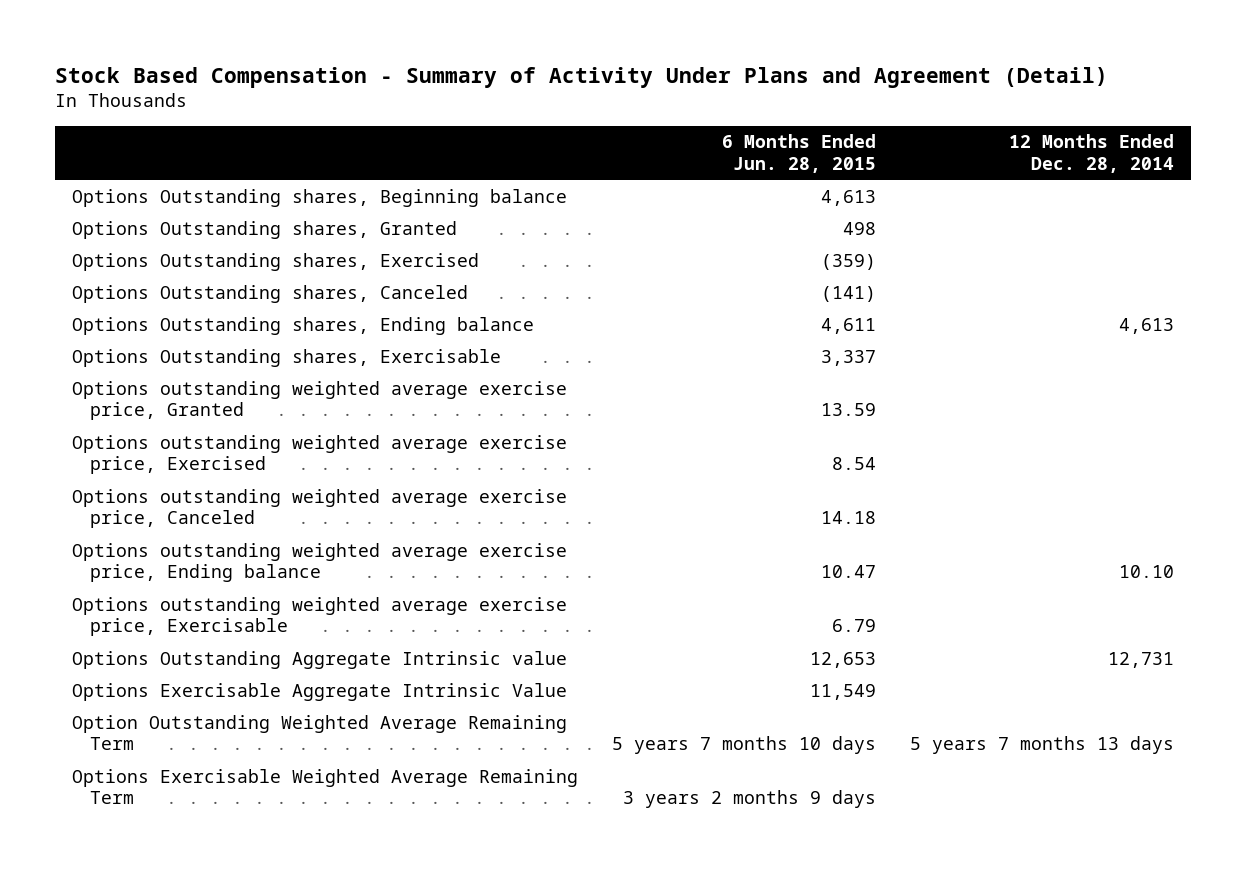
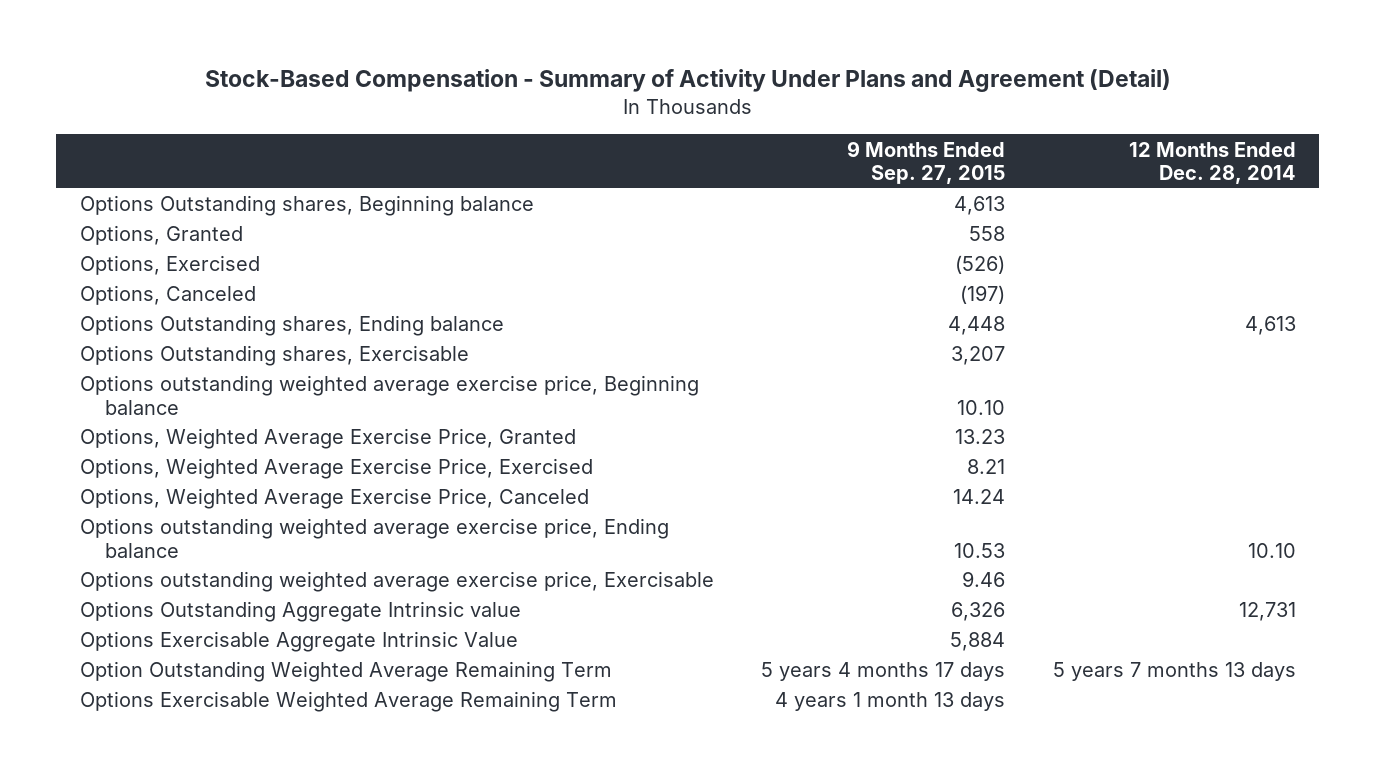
[54,66,1108,88] Stock Based Compensation - Summary of Activity Under Plans and Agreement (Detail) -> [204,69,1171,93] Stock-Based Compensation - Summary of Activity Under Plans and Agreement (Detail)
[722,134,877,173] 6 Months Ended Jun. 28, 2015 -> none
none -> [847,140,1006,184] 9 Months Ended Sep. 27, 2015
[71,220,457,239] Options Outstanding shares, Granted -> [79,225,243,246] Options, Granted
[71,252,479,271] Options Outstanding shares, Exercised -> [79,255,260,276] Options, Exercised
[71,284,468,303] Options Outstanding shares, Canceled -> [79,285,256,306] Options, Canceled
none -> [79,375,699,415] Options outstanding weighted average exercise price, Beginning balance
[71,380,567,421] Options outstanding weighted average exercise price, Granted -> [79,428,576,450] Options, Weighted Average Exercise Price, Granted
[71,434,567,475] Options outstanding weighted average exercise price, Exercised -> [79,458,593,480] Options, Weighted Average Exercise Price, Exercised
[71,488,567,529] Options outstanding weighted average exercise price, Canceled -> [79,488,589,510] Options, Weighted Average Exercise Price, Canceled

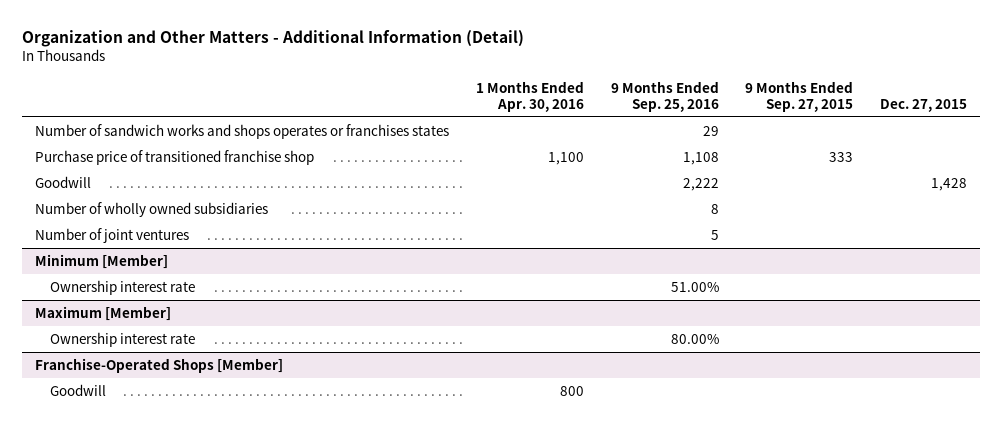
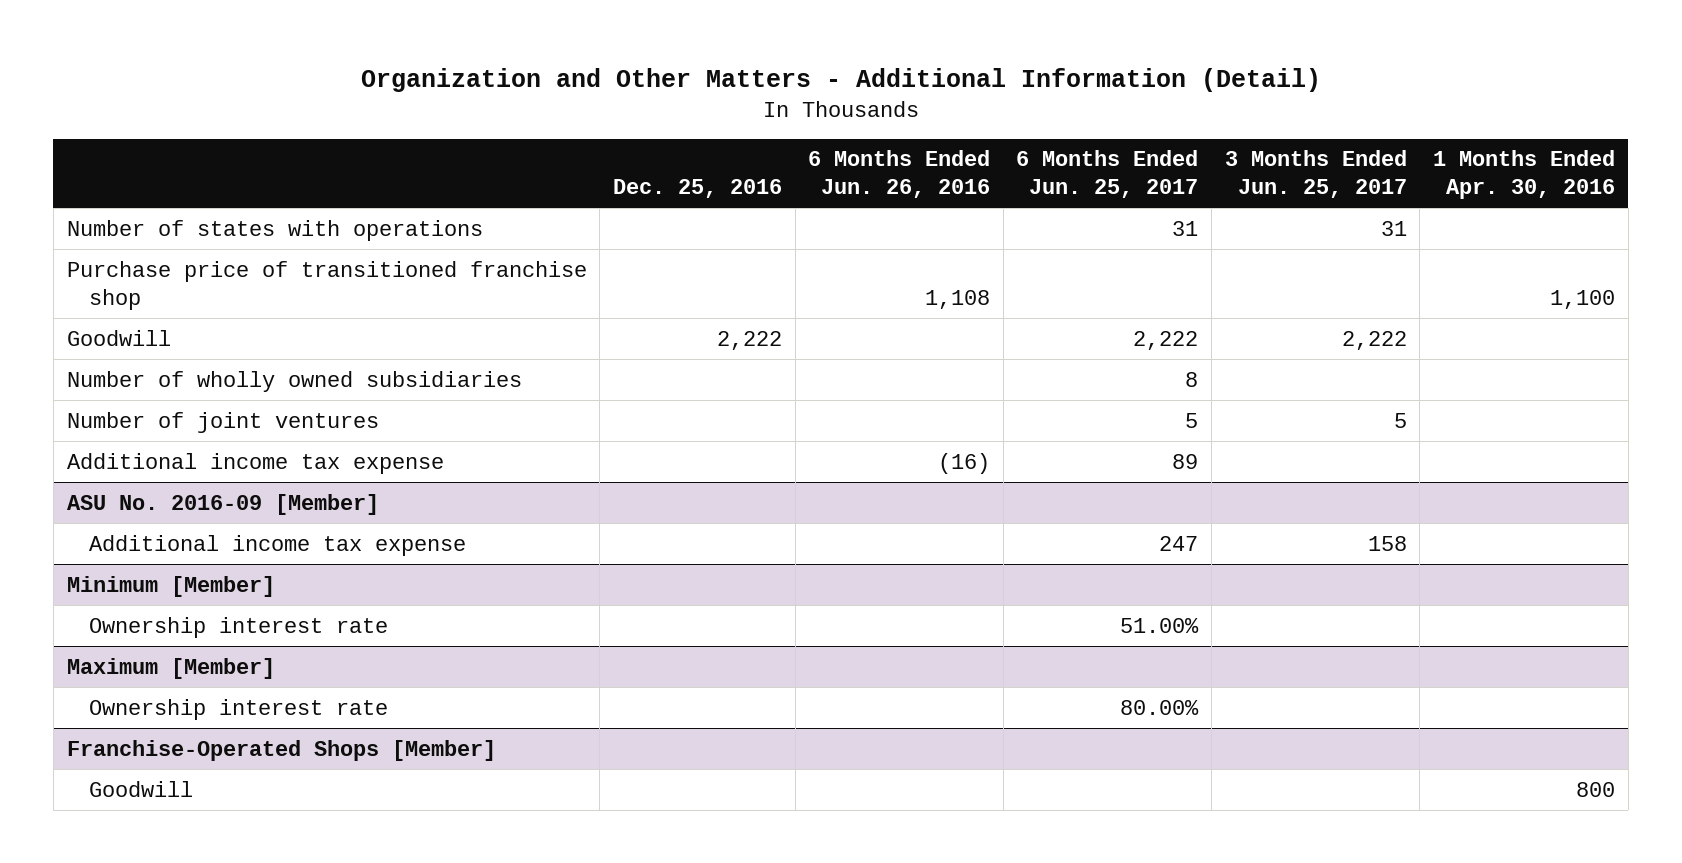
[610,80,719,113] 9 Months Ended Sep. 25, 2016 -> none
[745,80,854,113] 9 Months Ended Sep. 27, 2015 -> none
[880,99,968,113] Dec. 27, 2015 -> none
none -> [612,179,782,199] Dec. 25, 2016
none -> [808,150,991,199] 6 Months Ended Jun. 26, 2016
none -> [1016,150,1199,199] 6 Months Ended Jun. 25, 2017
none -> [1224,150,1407,199] 3 Months Ended Jun. 25, 2017
[35,123,450,139] Number of sandwich works and shops operates or franchises states -> [66,219,483,241] Number of states with operations
none -> [66,452,444,474] Additional income tax expense
none -> [66,493,379,515] ASU No. 2016-09 [Member]
none -> [88,534,466,556] Additional income tax expense

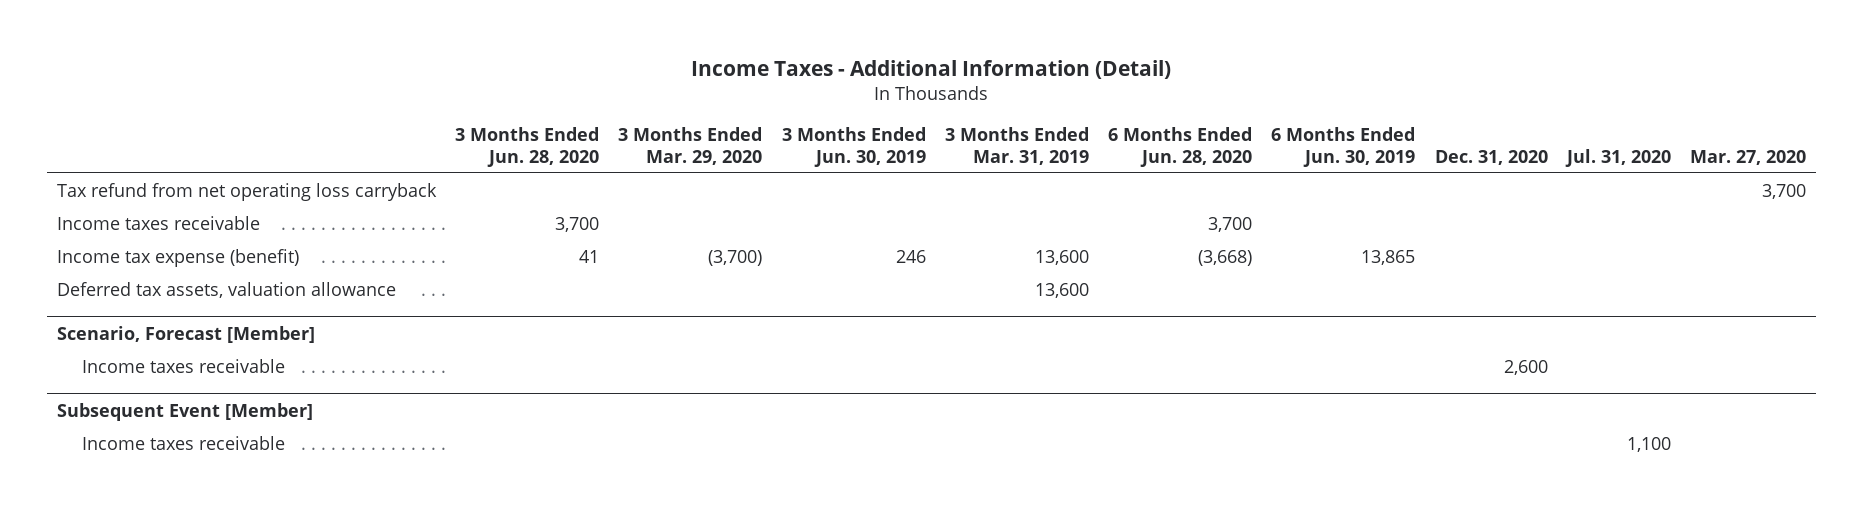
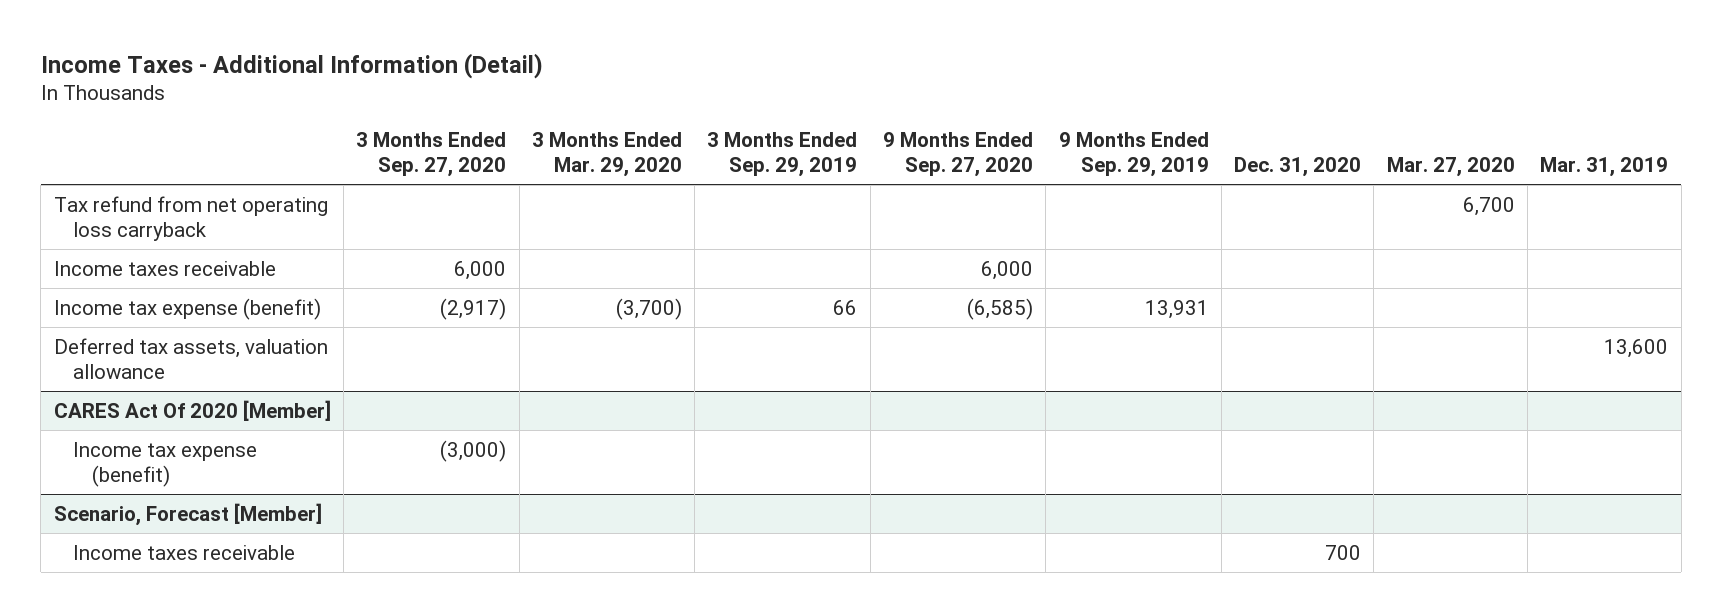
[455,127,600,167] 3 Months Ended Jun. 28, 2020 -> none
[781,127,926,167] 3 Months Ended Jun. 30, 2019 -> none
[944,127,1089,165] 3 Months Ended Mar. 31, 2019 -> none
[1108,127,1253,167] 6 Months Ended Jun. 28, 2020 -> none
[1271,127,1416,167] 6 Months Ended Jun. 30, 2019 -> none
[1564,148,1671,167] Jul. 31, 2020 -> none
none -> [356,132,507,178] 3 Months Ended Sep. 27, 2020
none -> [707,132,858,178] 3 Months Ended Sep. 29, 2019
none -> [882,132,1033,178] 9 Months Ended Sep. 27, 2020
none -> [1058,132,1209,178] 9 Months Ended Sep. 29, 2019
none -> [1540,157,1669,178] Mar. 31, 2019
[1762,184,1807,200] 3,700 -> [1462,196,1515,216] 6,700
none -> [53,399,331,421] CARES Act Of 2020 [Member]
none -> [72,441,257,487] Income tax expense (benefit)
[56,402,313,421] Subsequent Event [Member] -> none
[82,436,286,451] Income taxes receivable -> none
[1503,360,1548,376] 2,600 -> [1325,544,1362,560] 700

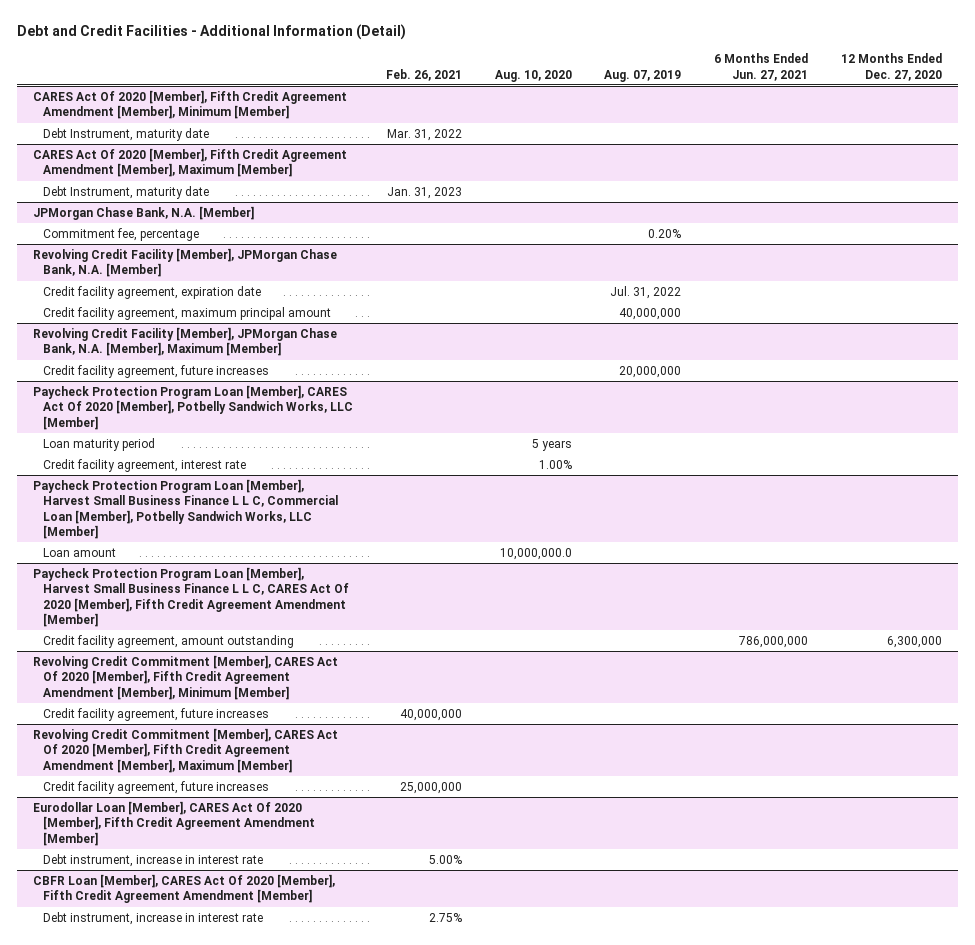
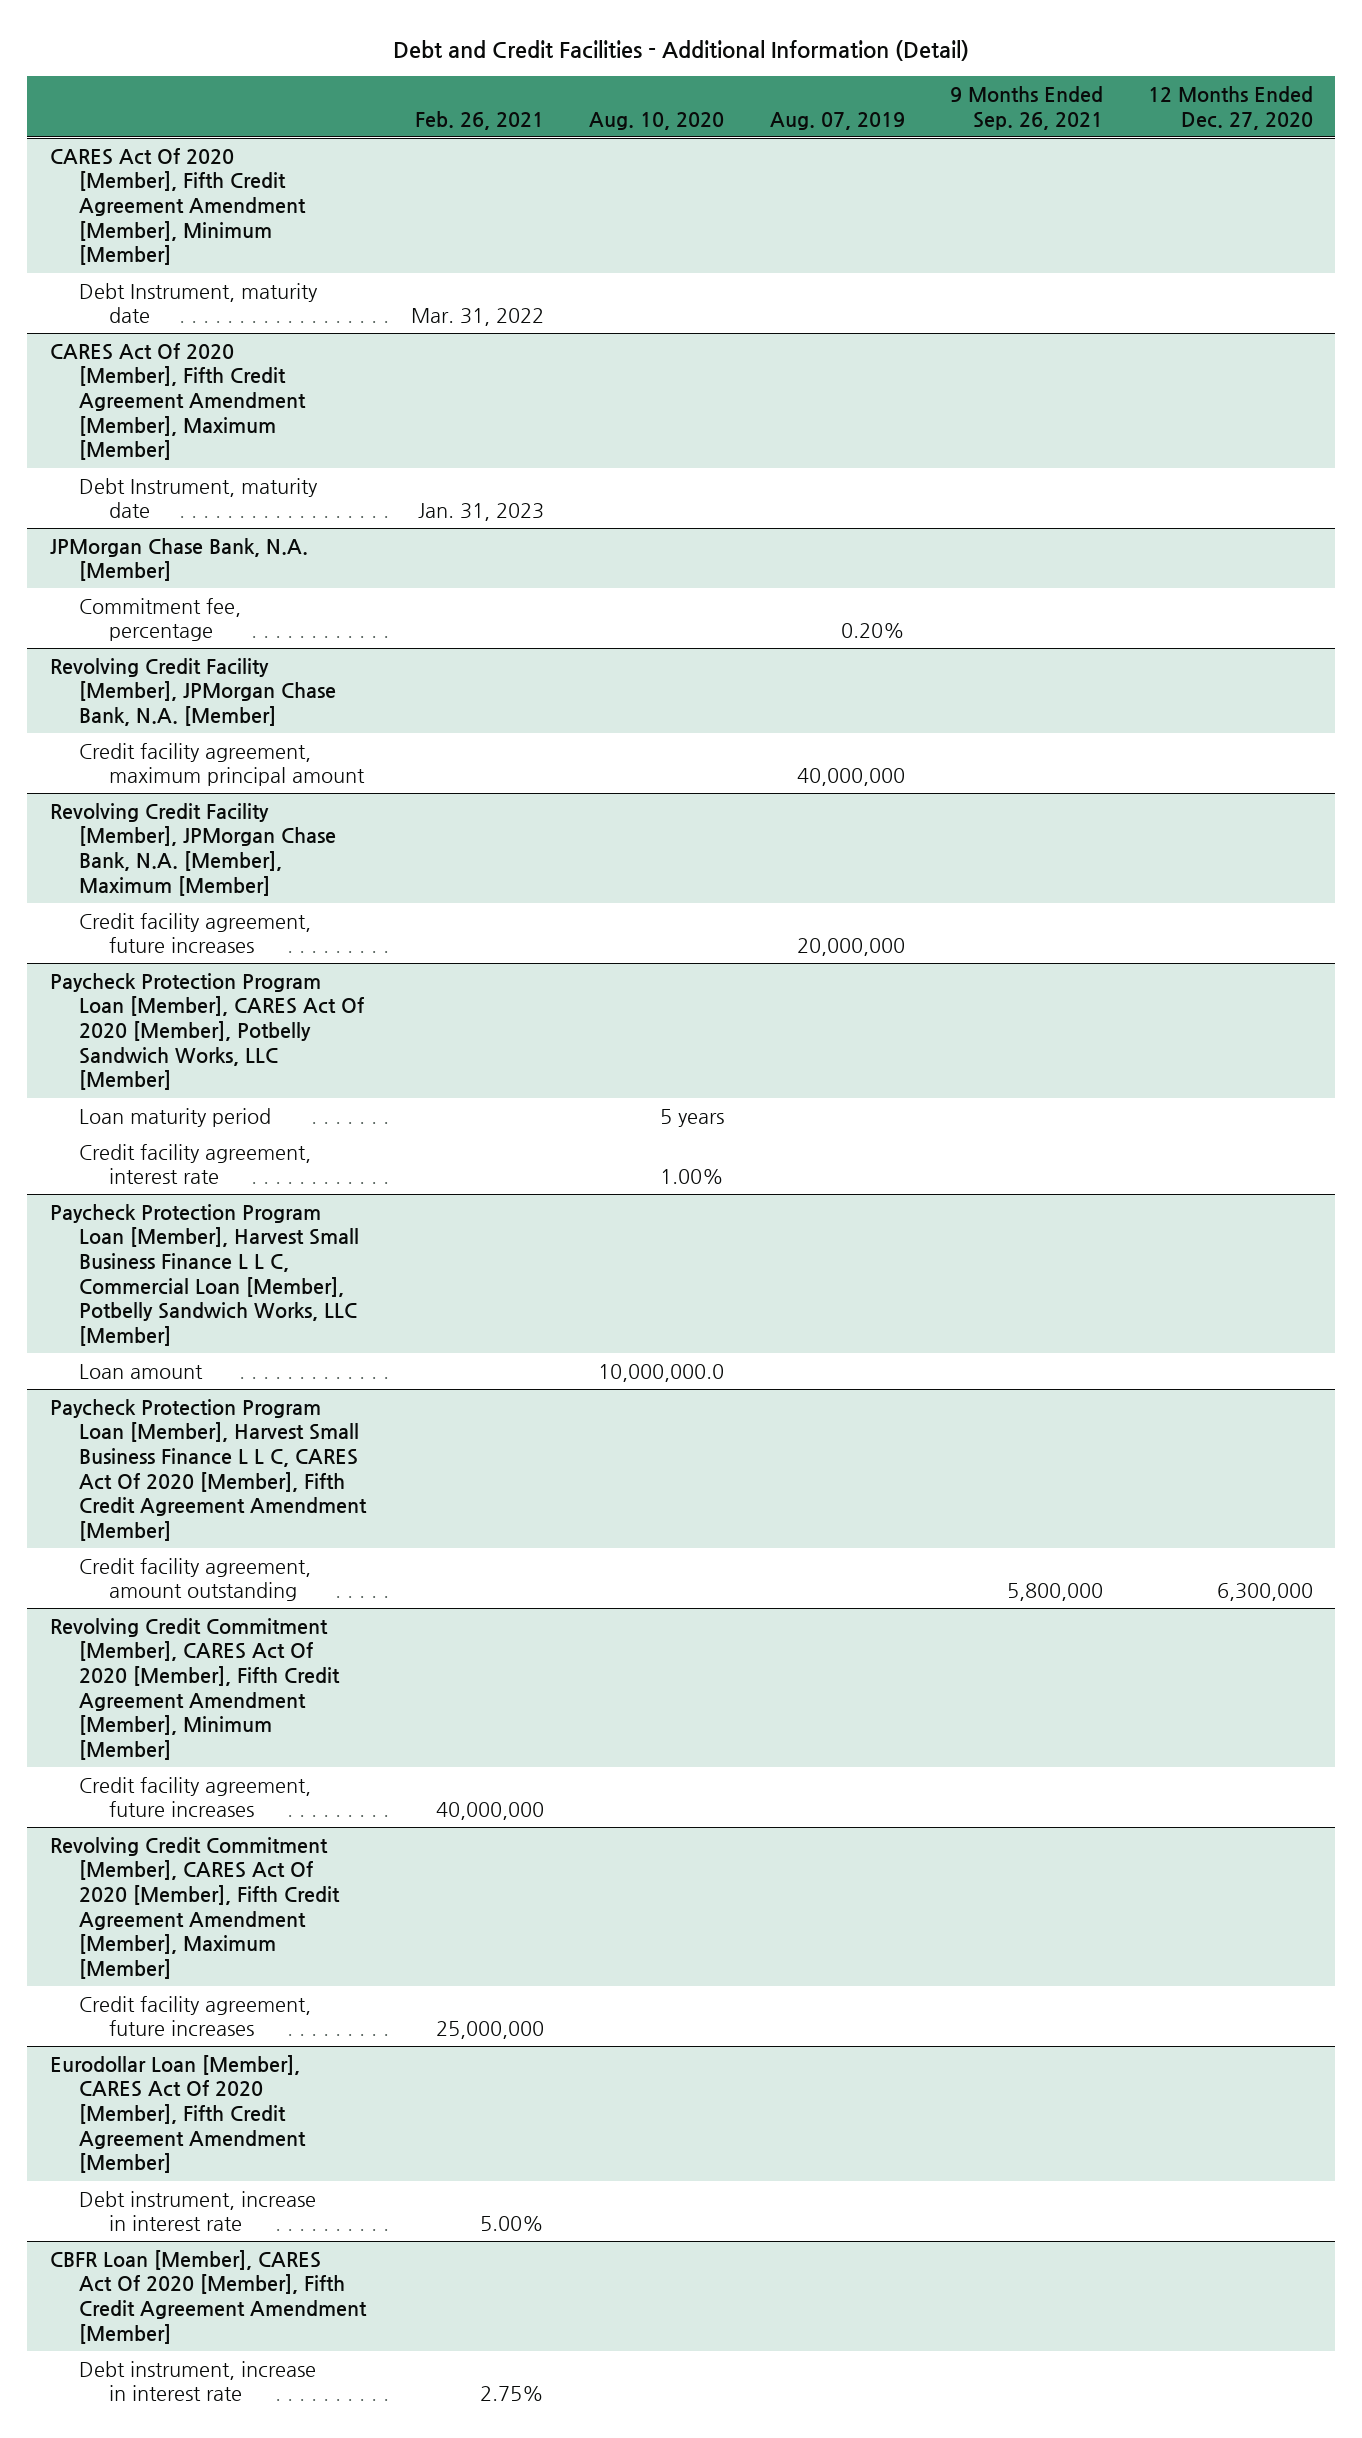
[713,53,808,81] 6 Months Ended Jun. 27, 2021 -> none
none -> [949,85,1103,130] 9 Months Ended Sep. 26, 2021
[43,285,262,299] Credit facility agreement, expiration date -> none

